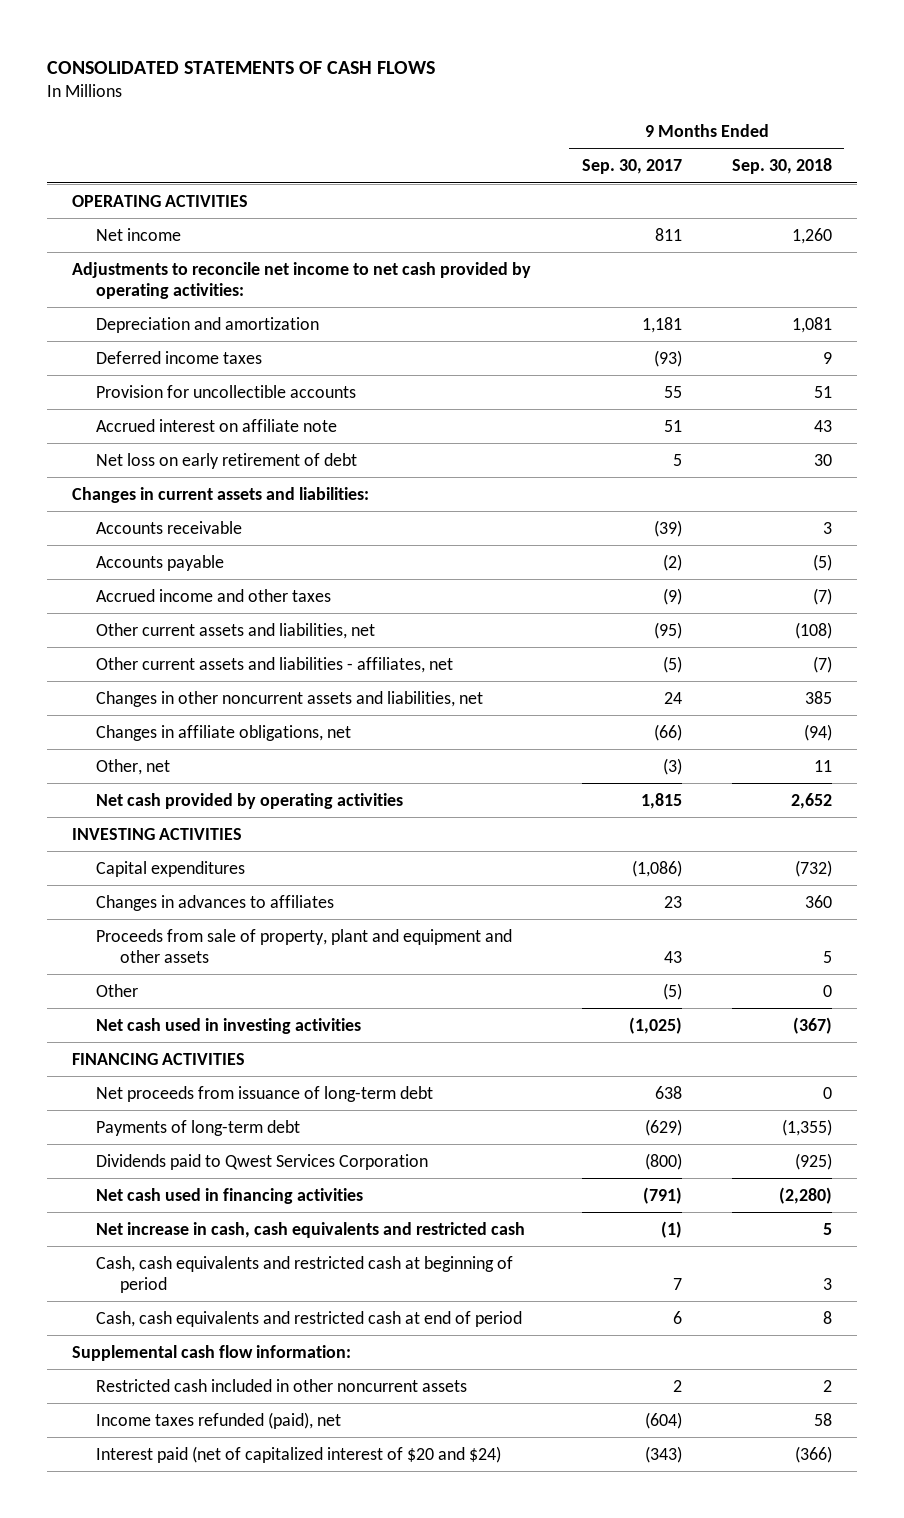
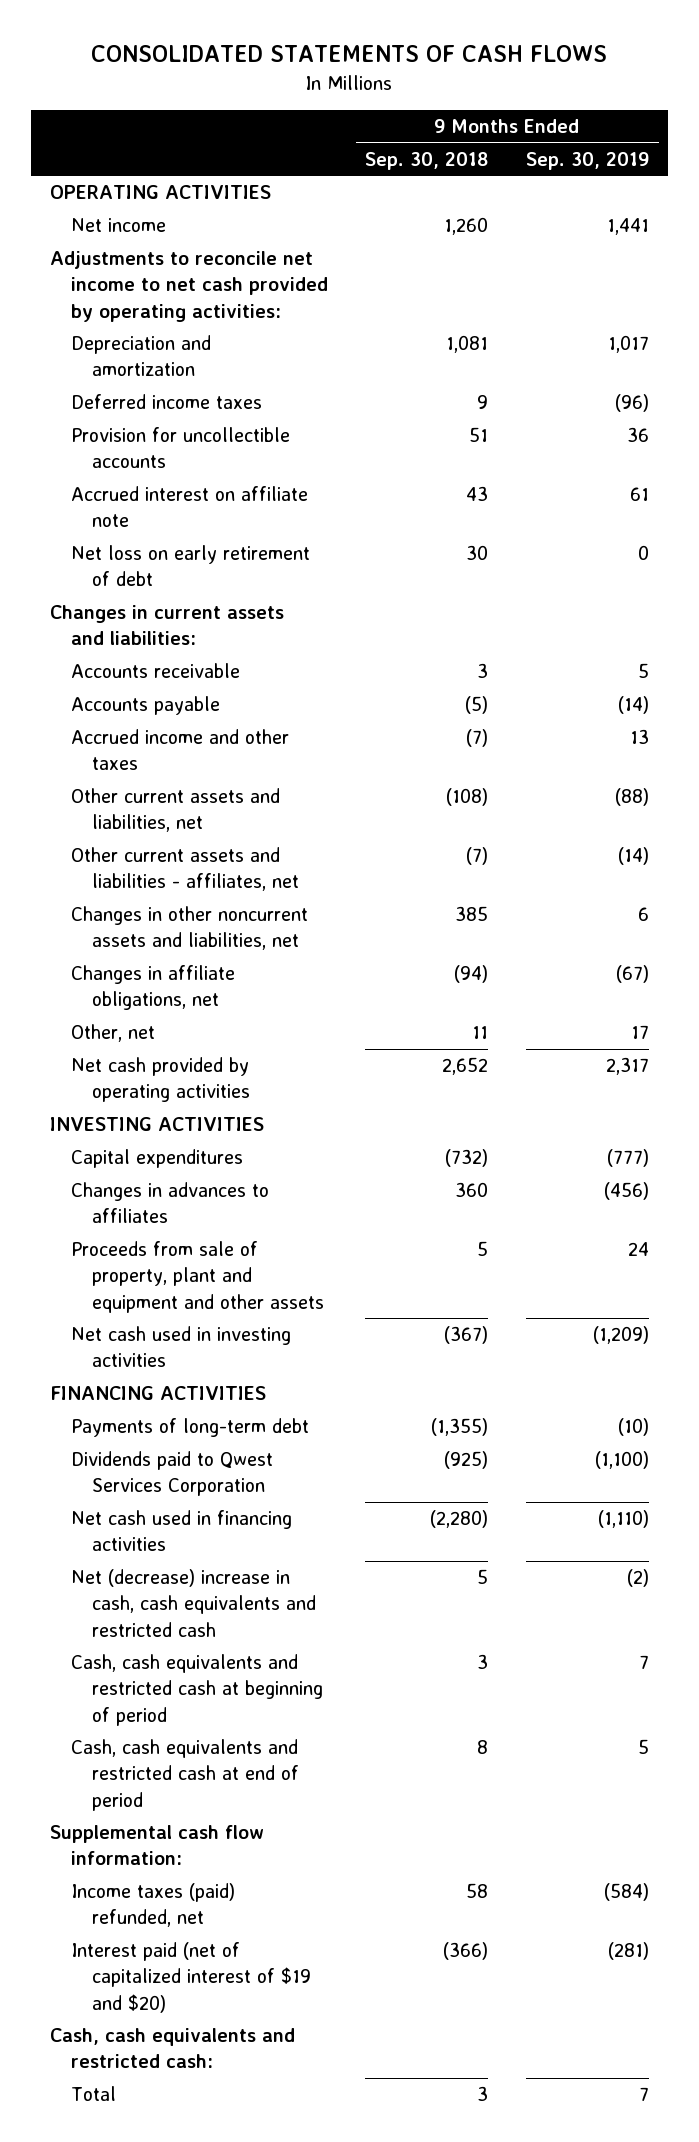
[581,159,682,175] Sep. 30, 2017 -> none
none -> [526,151,650,170] Sep. 30, 2019
[96,983,139,997] Other -> none
[96,1085,434,1102] Net proceeds from issuance of long-term debt -> none
[96,1221,526,1238] Net increase in cash, cash equivalents and restricted cash -> [70,1569,316,1637] Net (decrease) increase in cash, cash equivalents and restricted cash
[96,1378,468,1392] Restricted cash included in other noncurrent assets -> none
[96,1411,342,1429] Income taxes refunded (paid), net -> [70,1883,235,1928] Income taxes (paid) refunded, net
[96,1445,502,1463] Interest paid (net of capitalized interest of $20 and $24) -> [70,1942,311,2013] Interest paid (net of capitalized interest of $19 and $20)
none -> [49,2028,295,2069] Cash, cash equivalents and restricted cash:
none -> [70,2086,116,2102] Total

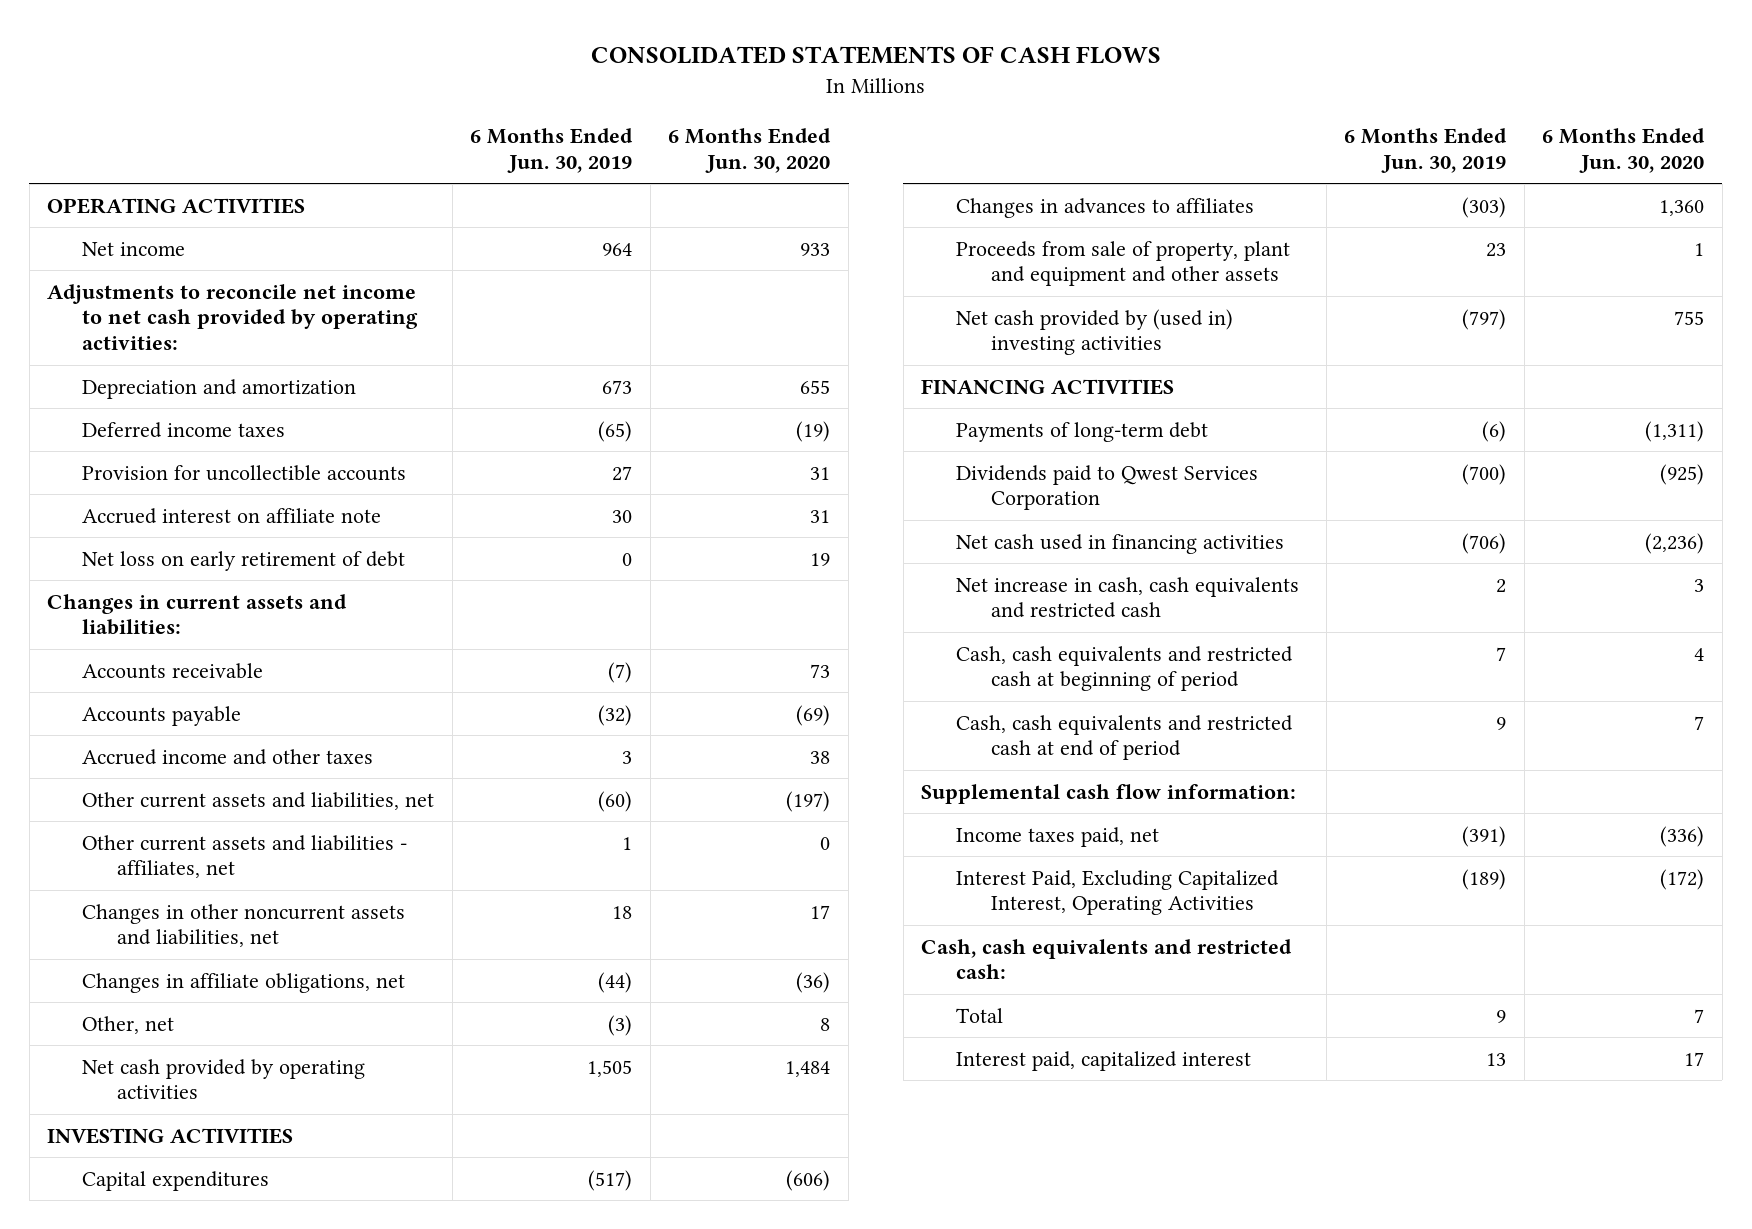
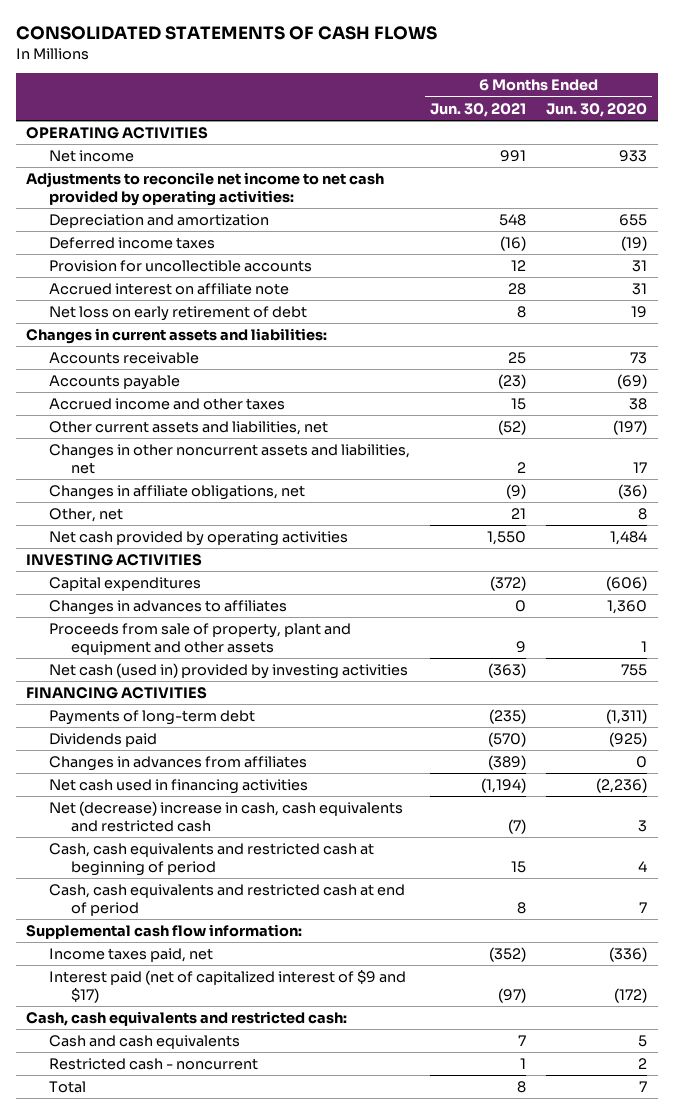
[470,128,634,174] 6 Months Ended Jun. 30, 2019 -> none
none -> [430,102,527,117] Jun. 30, 2021
[82,834,408,879] Other current assets and liabilities - affiliates, net -> none
[956,308,1234,356] Net cash provided by (used in) investing activities -> [48,663,408,680] Net cash (used in) provided by investing activities
[956,464,1259,511] Dividends paid to Qwest Services Corporation -> [48,733,157,748] Dividends paid
none -> [48,756,307,772] Changes in advances from affiliates
[956,576,1300,619] Net increase in cash, cash equivalents and restricted cash -> [48,801,403,833] Net (decrease) increase in cash, cash equivalents and restricted cash
[956,869,1280,916] Interest Paid, Excluding Capitalized Interest, Operating Activities -> [48,970,406,1004] Interest paid (net of capitalized interest of $9 and $17)
none -> [48,1035,240,1050] Cash and cash equivalents
none -> [48,1058,258,1071] Restricted cash - noncurrent
[956,1050,1252,1071] Interest paid, capitalized interest -> none

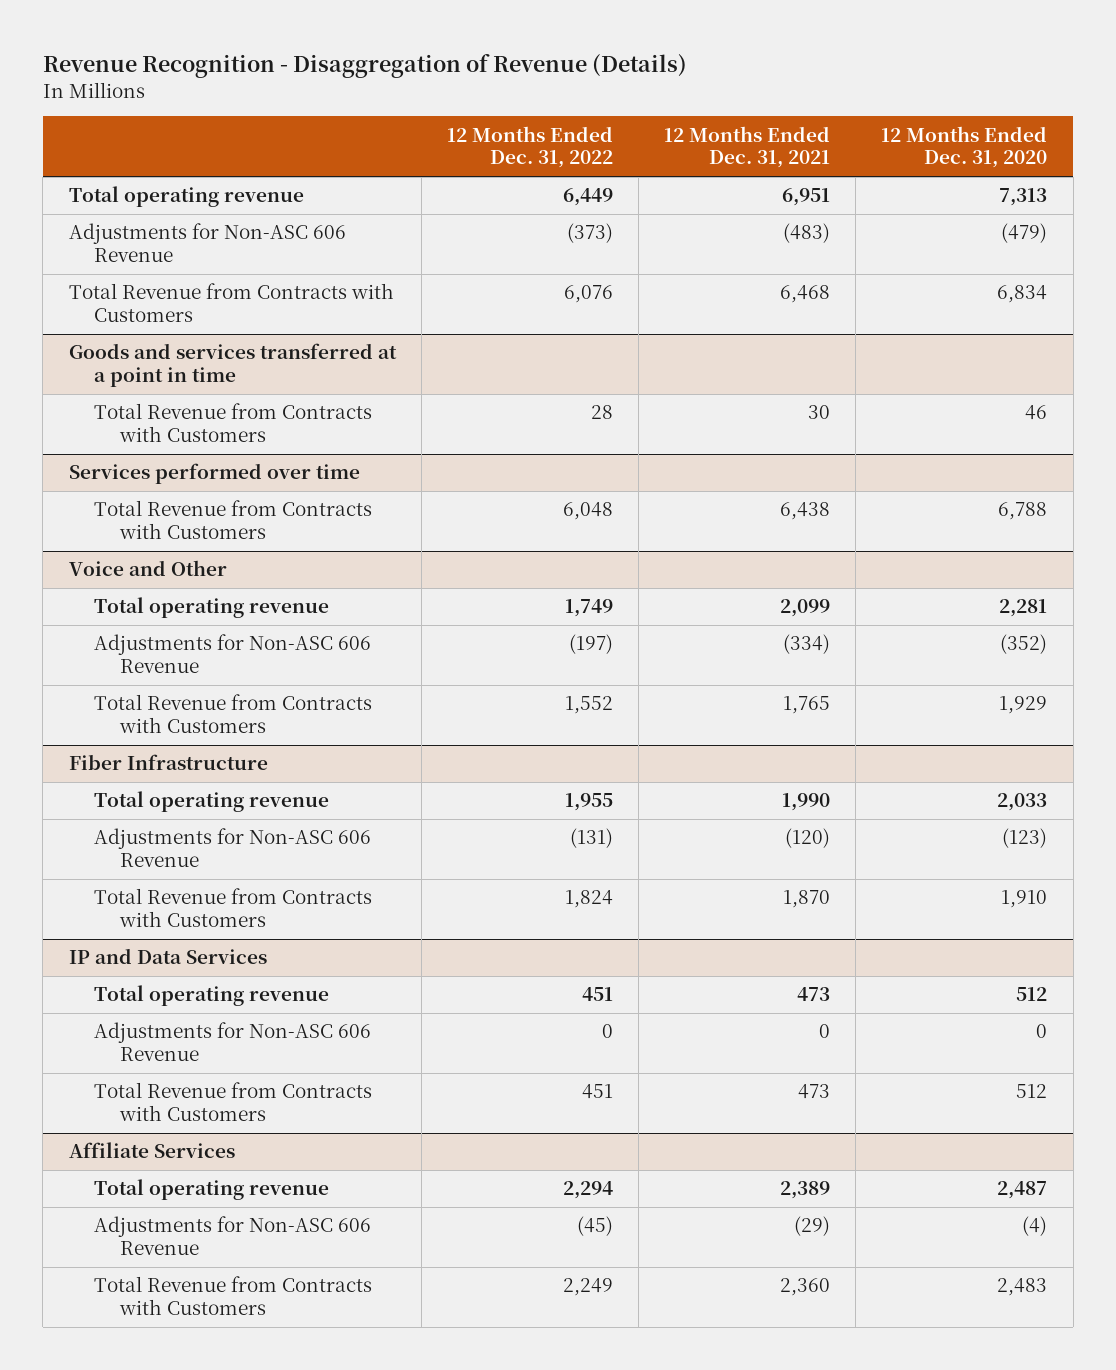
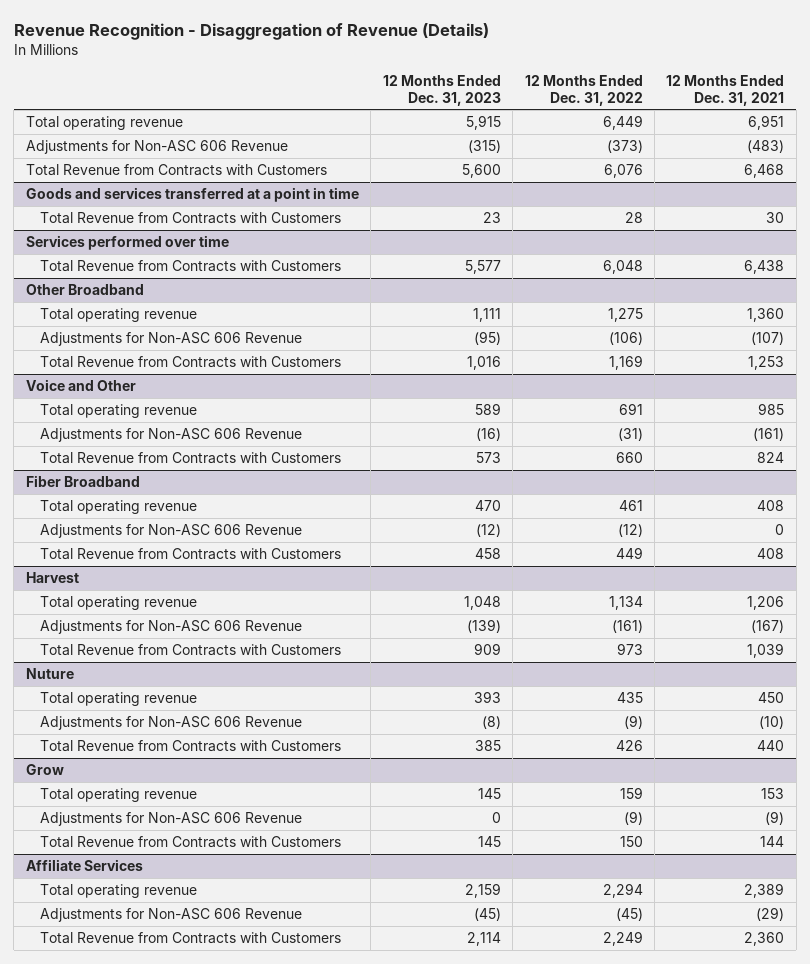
[881,125,1048,169] 12 Months Ended Dec. 31, 2020 -> none
none -> [382,74,501,106] 12 Months Ended Dec. 31, 2023
none -> [25,284,144,296] Other Broadband
none -> [40,308,198,323] Total operating revenue
none -> [40,332,303,347] Adjustments for Non-ASC 606 Revenue
none -> [40,356,342,369] Total Revenue from Contracts with Customers
[68,754,268,771] Fiber Infrastructure -> none
[68,948,267,965] IP and Data Services -> none
[564,599,613,618] 1,749 -> [618,403,643,416] 691
[780,599,831,618] 2,099 -> [758,403,785,416] 985
[568,634,613,655] (197) -> [617,428,643,442] (31)
[783,634,831,655] (334) -> [753,428,785,442] (161)
[564,696,613,715] 1,552 -> [615,452,643,464] 660
[783,696,831,715] 1,765 -> [757,452,785,464] 824
none -> [25,475,140,488] Fiber Broadband
[564,793,613,812] 1,955 -> [618,500,643,512] 461
[782,793,831,812] 1,990 -> [757,500,785,512] 408
[569,828,613,849] (131) -> [617,524,643,538] (12)
[785,828,831,849] (120) -> [775,524,785,536] 0
[564,890,613,909] 1,824 -> [615,547,643,560] 449
[783,890,831,909] 1,870 -> [757,548,785,560] 408
none -> [25,572,79,584] Harvest
[581,987,613,1002] 451 -> [608,596,643,611] 1,134
[797,987,831,1002] 473 -> [747,596,785,611] 1,206
[601,1024,613,1039] 0 -> [611,620,643,634] (161)
[819,1024,831,1039] 0 -> [751,620,785,634] (167)
[581,1084,613,1100] 451 -> [616,643,643,656] 973
[798,1084,831,1100] 473 -> [747,643,785,659] 1,039
none -> [25,668,74,680] Nuture
none -> [40,692,198,707] Total operating revenue
none -> [40,716,303,731] Adjustments for Non-ASC 606 Revenue
none -> [40,740,342,753] Total Revenue from Contracts with Customers
none -> [25,764,64,776] Grow
none -> [40,788,198,803] Total operating revenue
none -> [40,812,303,827] Adjustments for Non-ASC 606 Revenue
none -> [40,836,342,849] Total Revenue from Contracts with Customers

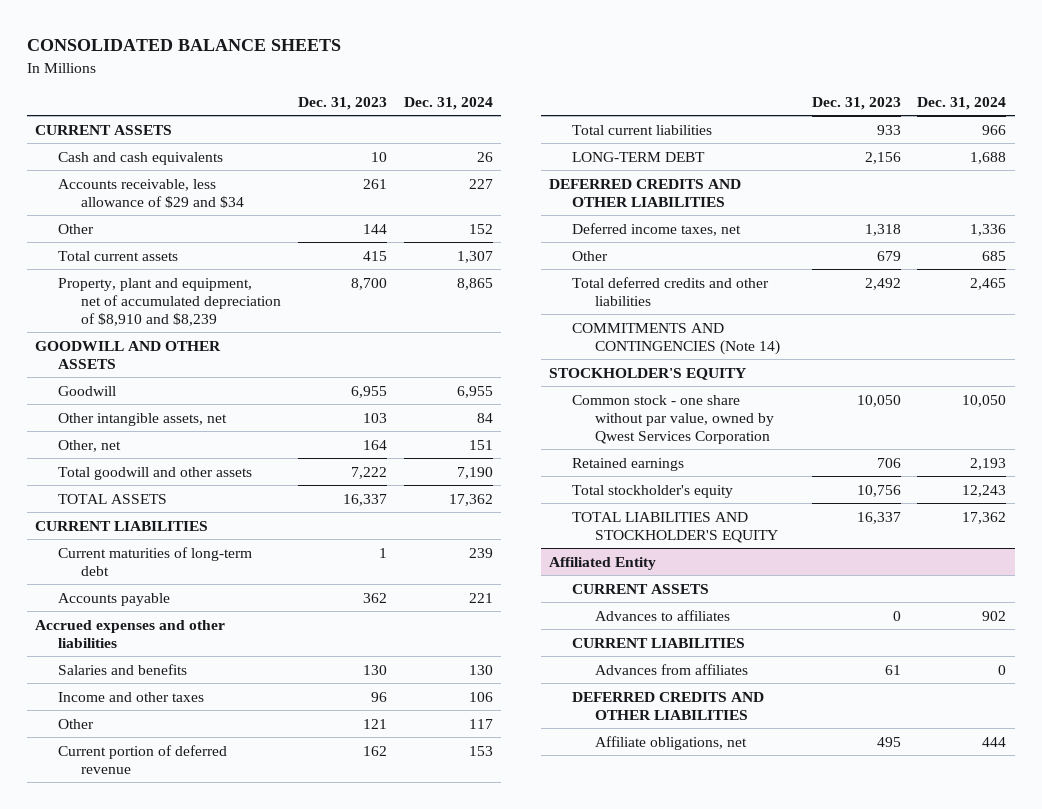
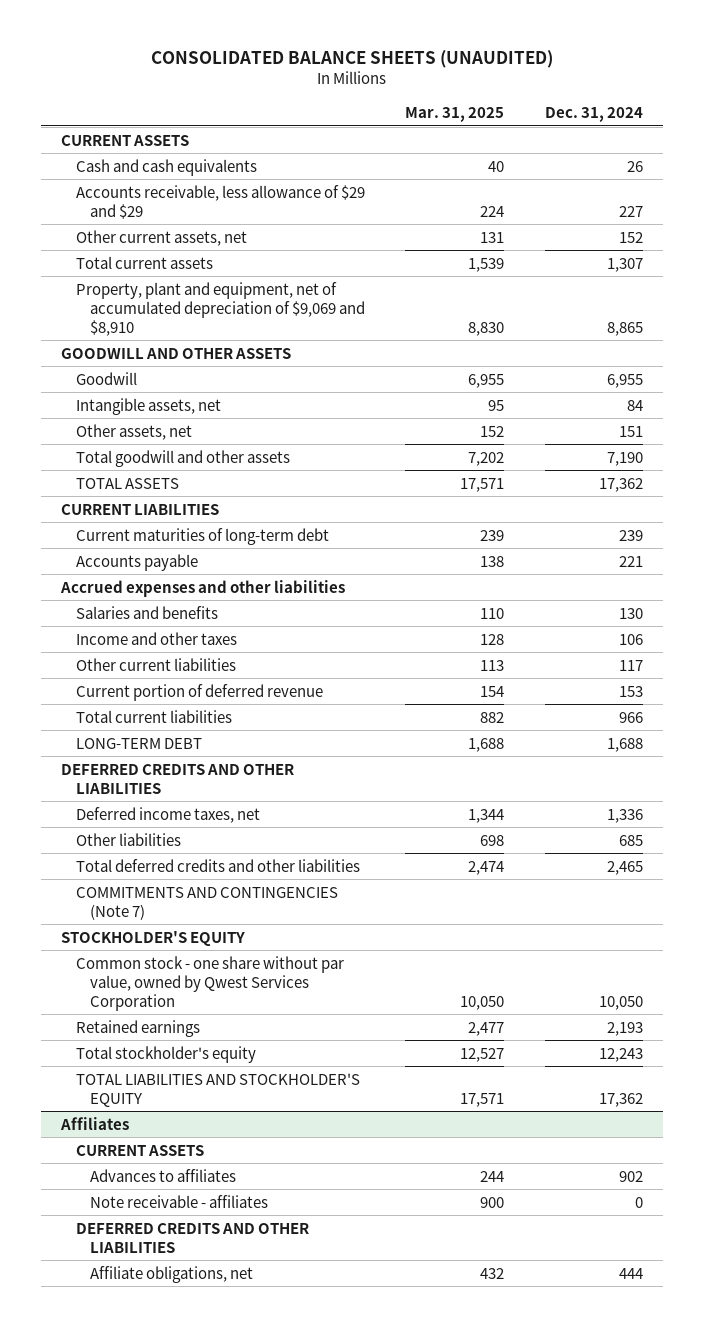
[27,39,342,52] CONSOLIDATED BALANCE SHEETS -> [151,50,554,69] CONSOLIDATED BALANCE SHEETS (UNAUDITED)
[298,96,388,110] Dec. 31, 2023 -> none
none -> [405,106,505,122] Mar. 31, 2025
[58,178,245,208] Accounts receivable, less allowance of $29 and $34 -> [75,184,365,219] Accounts receivable, less allowance of $29 and $29
[58,223,95,234] Other -> [75,229,247,246] Other current assets, net
[58,277,282,326] Property, plant and equipment, net of accumulated depreciation of $8,910 and $8,239 -> [75,281,366,336] Property, plant and equipment, net of accumulated depreciation of $9,069 and $8,910
[58,412,228,426] Other intangible assets, net -> [75,397,221,415] Intangible assets, net
[58,439,122,452] Other, net -> [75,423,192,440] Other assets, net
[58,718,95,729] Other -> [75,657,236,671] Other current liabilities
[571,250,608,261] Other -> [75,832,181,846] Other liabilities
[571,322,780,355] COMMITMENTS AND CONTINGENCIES (Note 14) -> [75,886,338,920] COMMITMENTS AND CONTINGENCIES (Note 7)
[548,556,656,570] Affiliated Entity -> [60,1116,130,1130] Affiliates
[571,637,745,648] CURRENT LIABILITIES -> none
[594,663,748,675] Advances from affiliates -> none
none -> [90,1194,269,1208] Note receivable - affiliates

